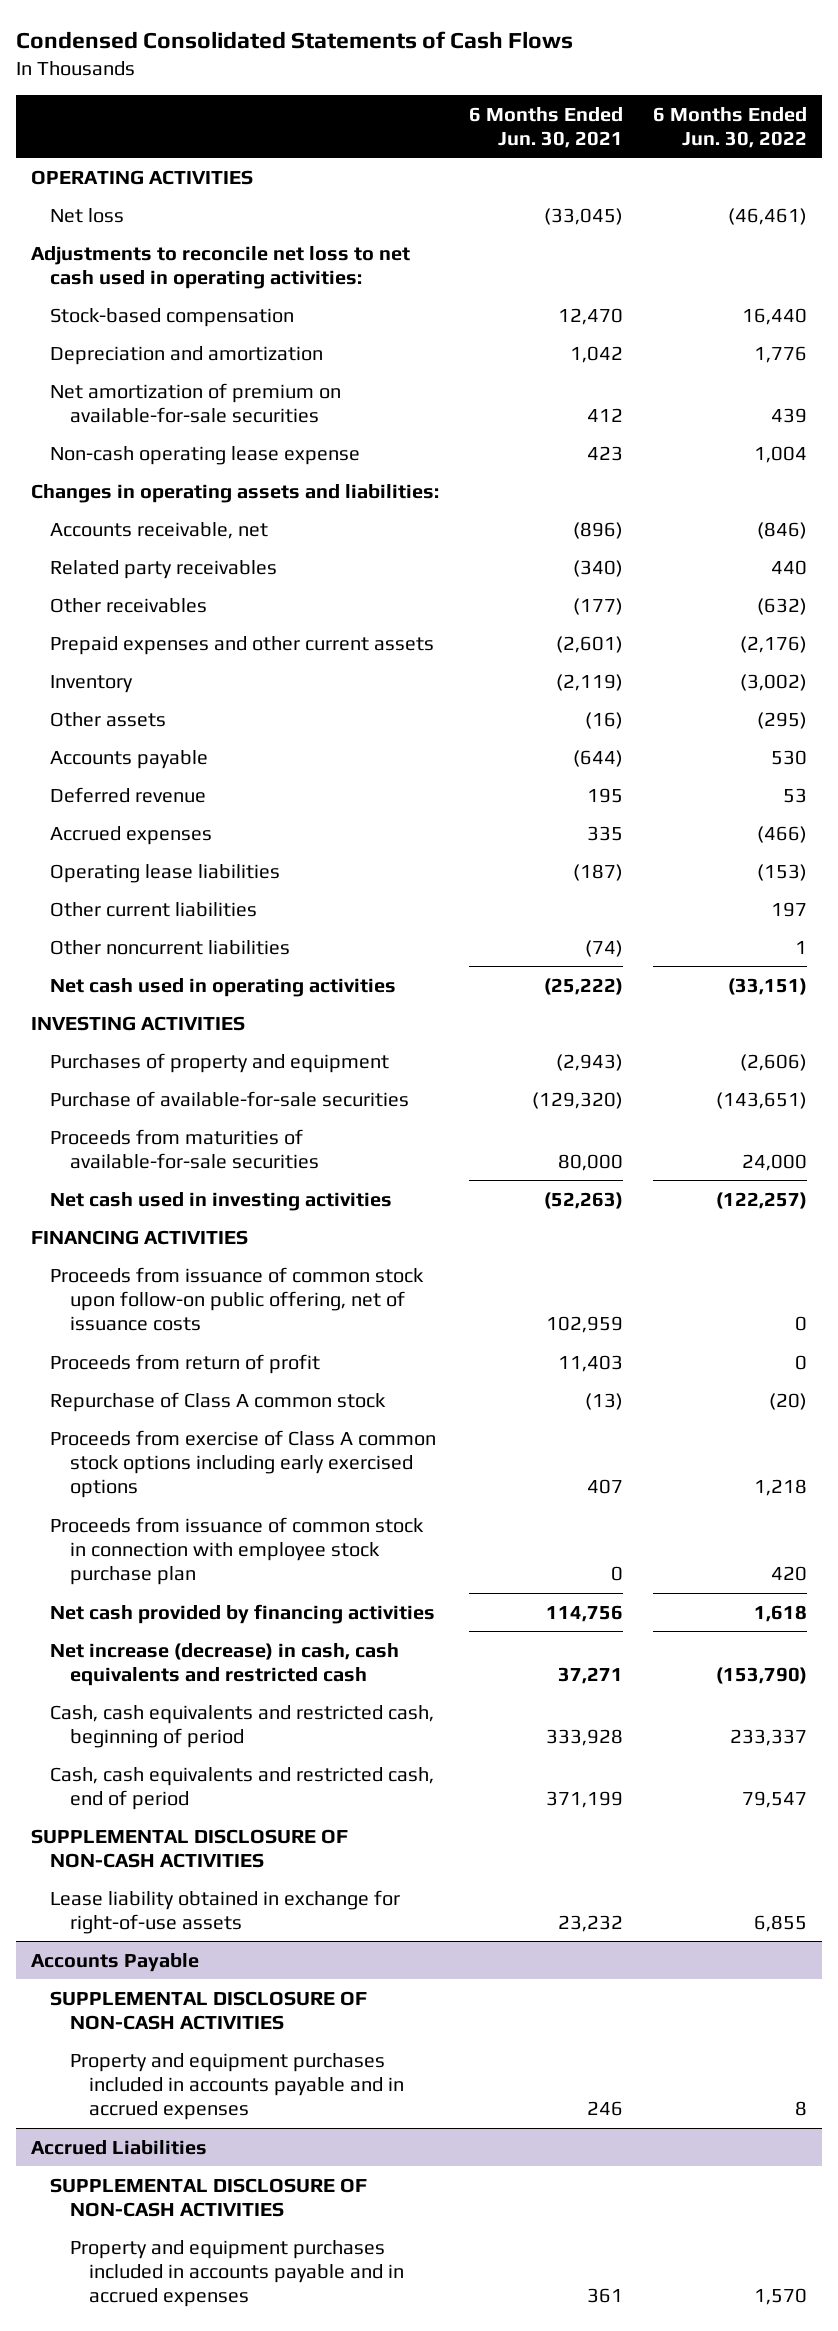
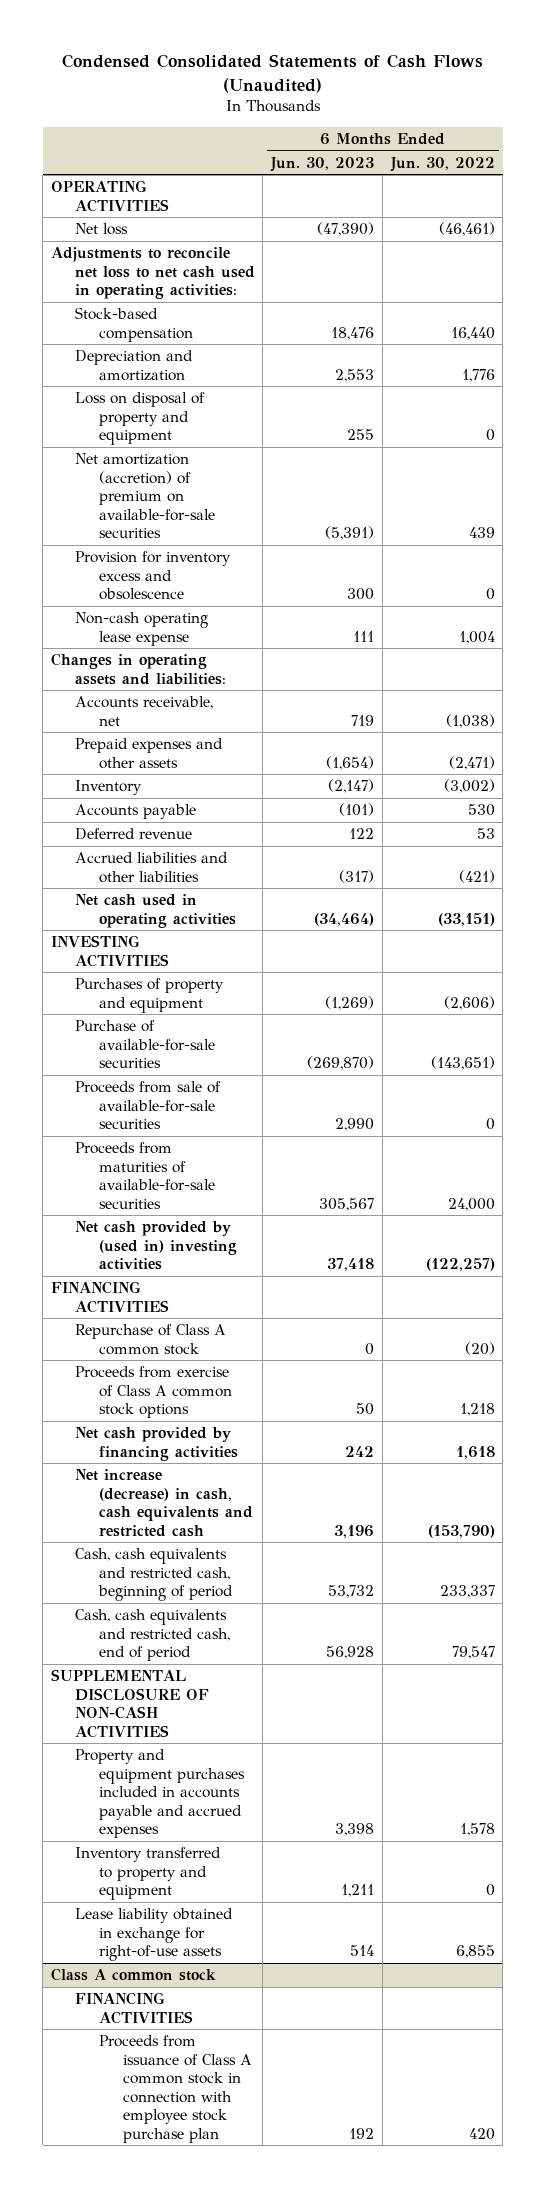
[16,30,574,49] Condensed Consolidated Statements of Cash Flows -> [61,53,483,93] Condensed Consolidated Statements of Cash Flows (Unaudited)
[469,106,624,148] 6 Months Ended Jun. 30, 2021 -> none
none -> [270,156,375,172] Jun. 30, 2023
none -> [74,392,205,446] Loss on disposal of property and equipment
[50,382,342,423] Net amortization of premium on available-for-sale securities -> [74,453,215,539] Net amortization (accretion) of premium on available-for-sale securities
none -> [74,551,231,601] Provision for inventory excess and obsolescence
[50,559,278,579] Related party receivables -> none
[50,597,208,613] Other receivables -> none
[757,521,808,539] (846) -> [445,713,495,728] (1,038)
[50,635,435,655] Prepaid expenses and other current assets -> [74,738,223,769] Prepaid expenses and other assets
[740,635,808,653] (2,176) -> [448,755,495,770] (2,471)
[50,711,167,727] Other assets -> none
[50,825,213,845] Accrued expenses -> none
[50,863,281,883] Operating lease liabilities -> none
[50,901,258,917] Other current liabilities -> none
[50,939,291,955] Other noncurrent liabilities -> none
none -> [74,852,228,883] Accrued liabilities and other liabilities
none -> [74,1081,221,1130] Proceeds from sale of available-for-sale securities
[50,1191,393,1211] Net cash used in investing activities -> [74,1221,237,1271] Net cash provided by (used in) investing activities
[50,1266,425,1332] Proceeds from issuance of common stock upon follow-on public offering, net of issuance costs -> none
[50,1353,321,1374] Proceeds from return of profit -> none
[50,1516,425,1586] Proceeds from issuance of common stock in connection with employee stock purchase plan -> none
[50,1429,437,1499] Proceeds from exercise of Class A common stock options including early exercised options -> [74,1366,232,1419] Proceeds from exercise of Class A common stock options
none -> [74,1749,245,1839] Property and equipment purchases included in accounts payable and accrued expenses
none -> [74,1847,221,1901] Inventory transferred to property and equipment
[31,1952,200,1972] Accounts Payable -> none
[50,1990,368,2030] SUPPLEMENTAL DISCLOSURE OF NON-CASH ACTIVITIES -> none
[69,2052,405,2121] Property and equipment purchases included in accounts payable and in accrued expenses -> none
[31,2139,208,2155] Accrued Liabilities -> none
[50,2177,368,2217] SUPPLEMENTAL DISCLOSURE OF NON-CASH ACTIVITIES -> none
[69,2239,405,2308] Property and equipment purchases included in accounts payable and in accrued expenses -> none
none -> [50,1968,216,1982] Class A common stock
none -> [74,1992,193,2024] FINANCING ACTIVITIES
none -> [98,2035,252,2143] Proceeds from issuance of Class A common stock in connection with employee stock purchase plan

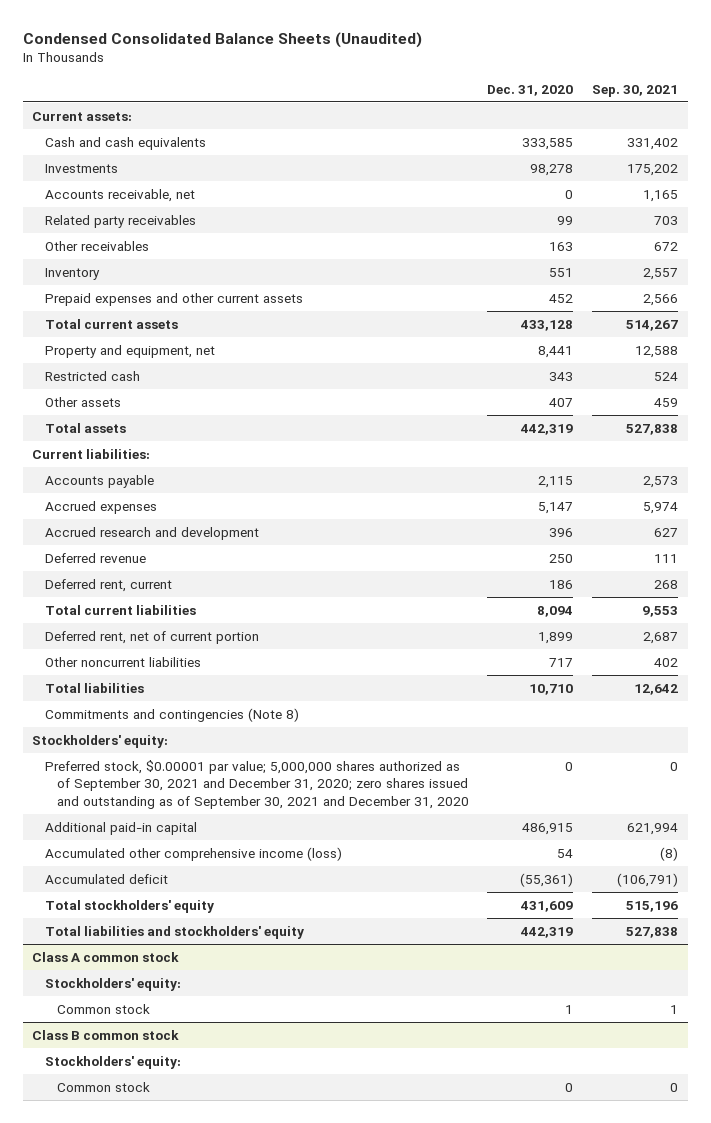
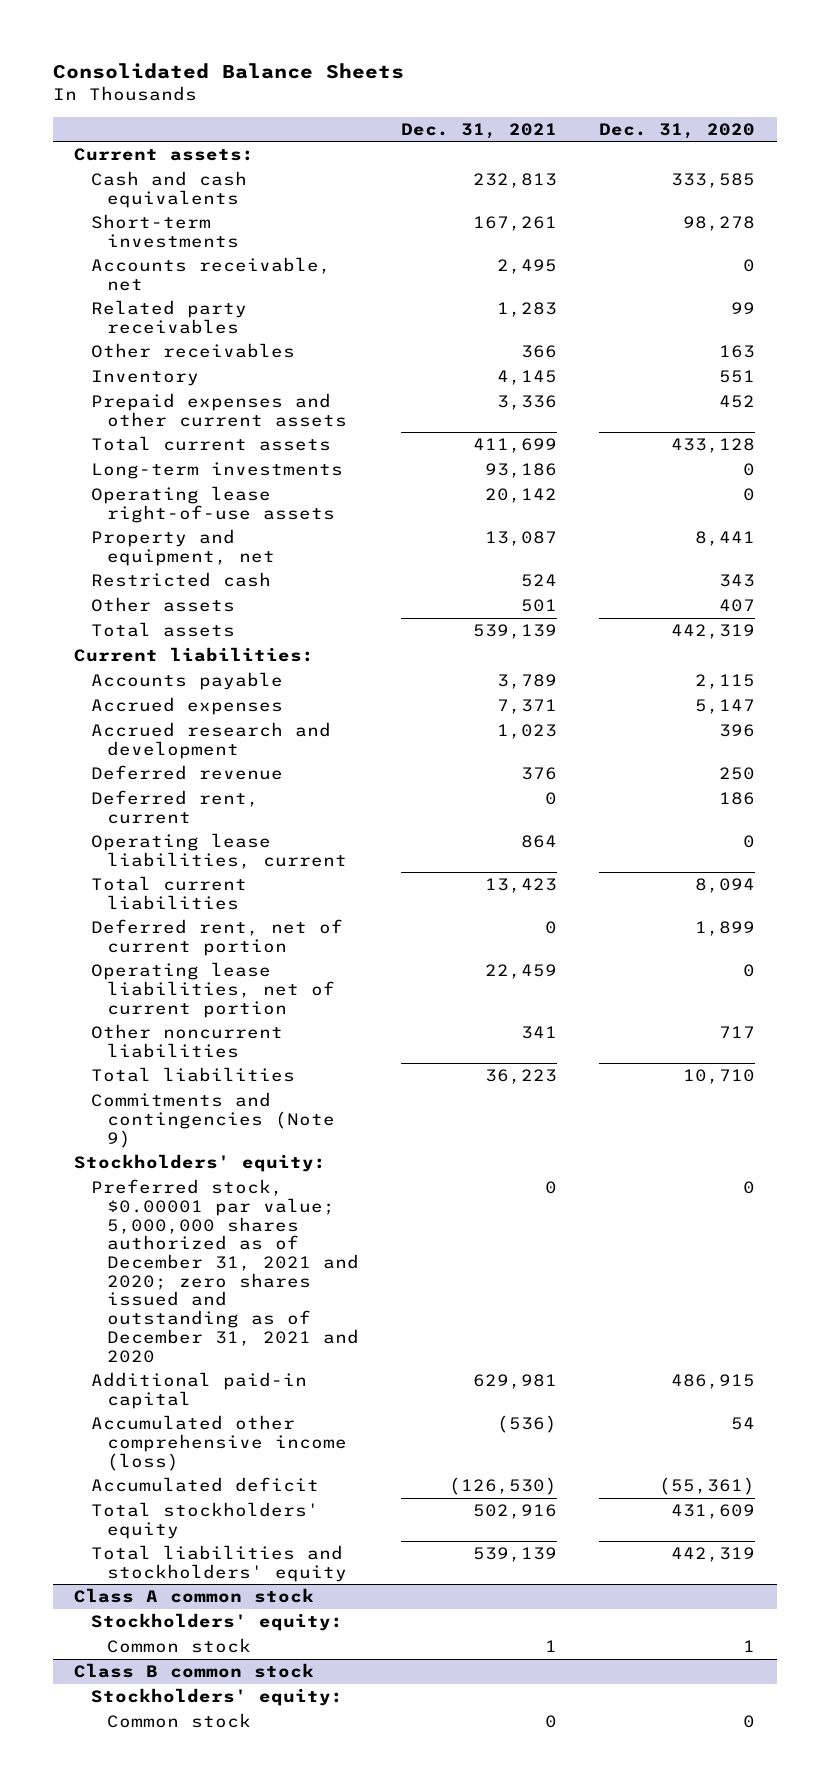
[23,32,423,49] Condensed Consolidated Balance Sheets (Unaudited) -> [53,63,405,80] Consolidated Balance Sheets
[592,84,679,97] Sep. 30, 2021 -> none
none -> [401,122,558,139] Dec. 31, 2021
[44,163,118,173] Investments -> [90,214,240,248] Short-term investments
none -> [90,462,343,480] Long-term investments
none -> [90,486,336,523] Operating lease right-of-use assets
none -> [90,833,348,869] Operating lease liabilities, current
none -> [90,962,336,1018] Operating lease liabilities, net of current portion
[44,707,299,722] Commitments and contingencies (Note 8) -> [90,1092,336,1148] Commitments and contingencies (Note 9)
[44,759,469,809] Preferred stock, $0.00001 par value; 5,000,000 shares authorized as of September 30, 2021 and December 31, 2020; zero shares issued and outstanding as of September 30, 2021 and December 31, 2020 -> [90,1179,360,1363] Preferred stock, $0.00001 par value; 5,000,000 shares authorized as of December 31, 2021 and 2020; zero shares issued and outstanding as of December 31, 2021 and 2020

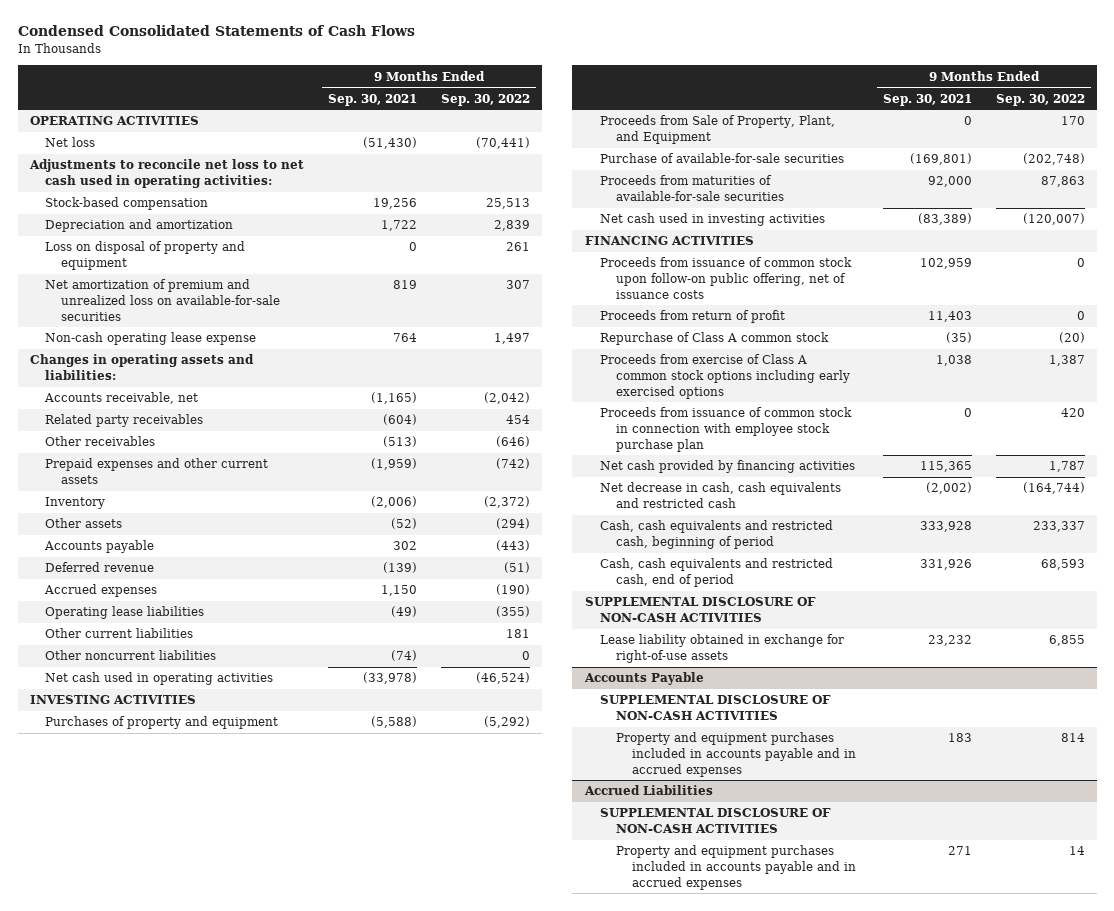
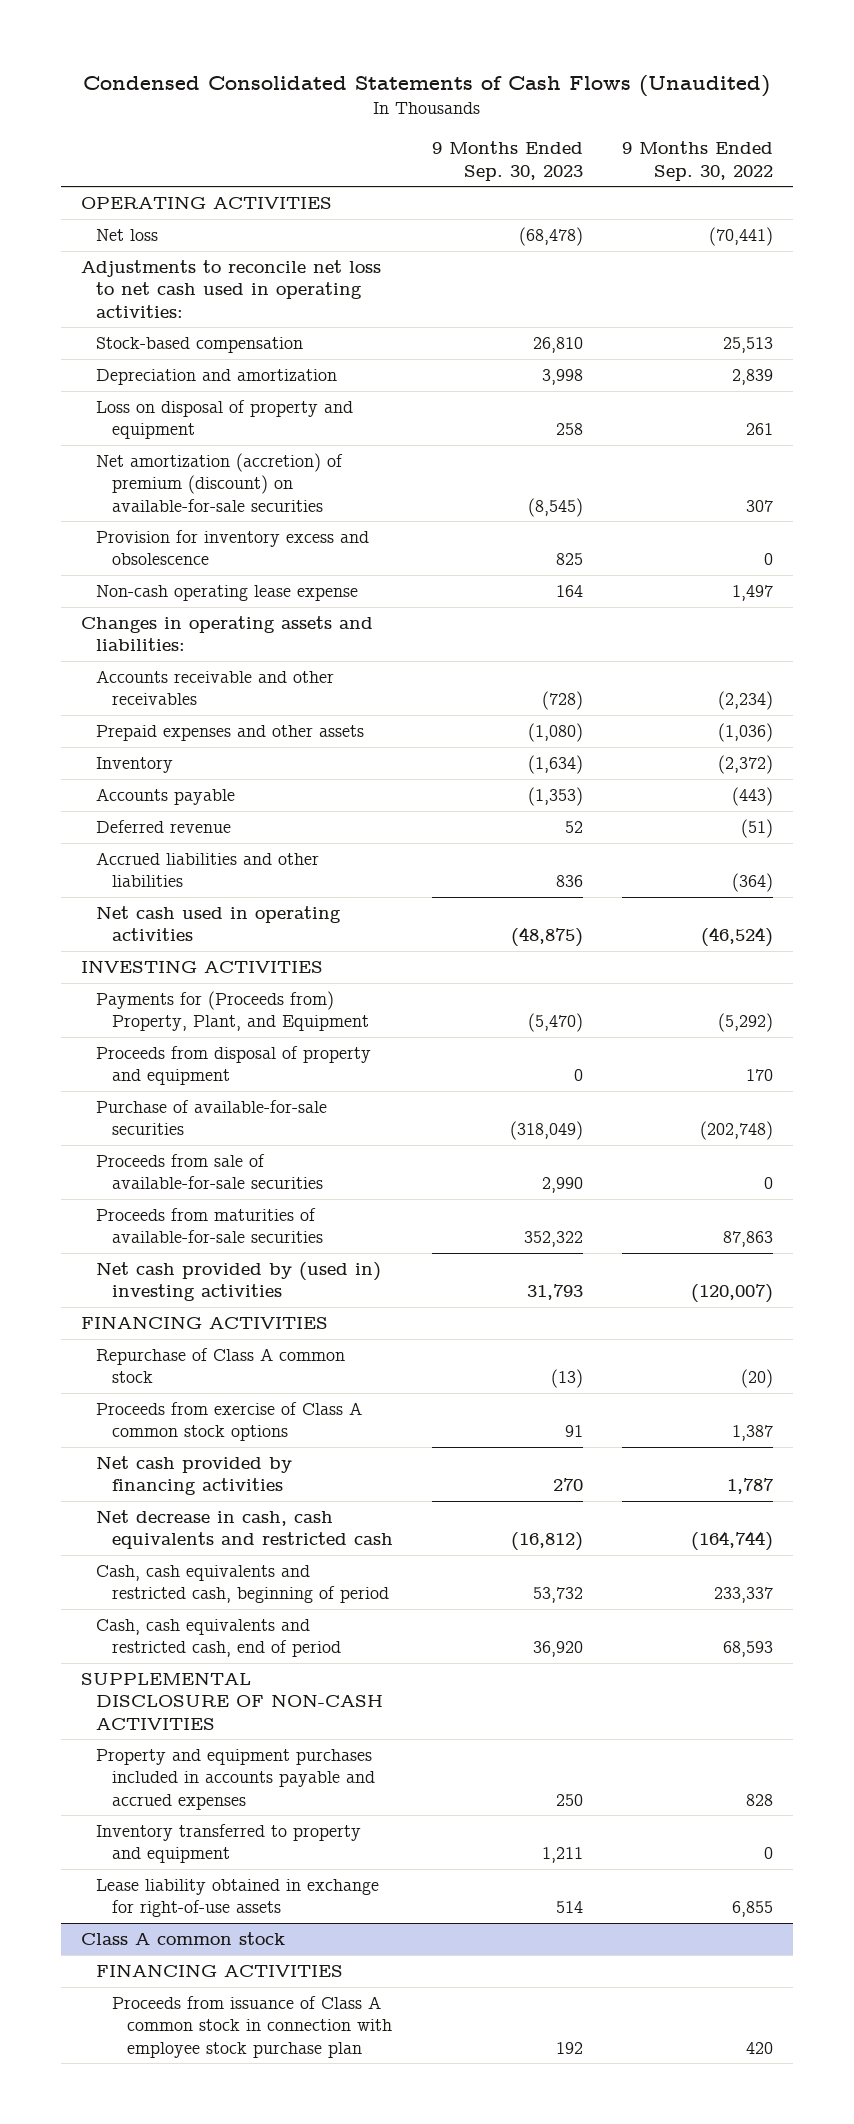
[17,25,415,37] Condensed Consolidated Statements of Cash Flows -> [83,74,771,97] Condensed Consolidated Statements of Cash Flows (Unaudited)
[327,93,417,106] Sep. 30, 2021 -> none
none -> [432,141,584,181] 9 Months Ended Sep. 30, 2023
[45,279,281,321] Net amortization of premium and unrealized loss on available-for-sale securities -> [96,453,344,512] Net amortization (accretion) of premium (discount) on available-for-sale securities
none -> [96,530,370,566] Provision for inventory excess and obsolescence
[45,414,204,428] Related party receivables -> none
[45,436,156,447] Other receivables -> none
[44,392,199,405] Accounts receivable, net -> [96,670,335,706] Accounts receivable and other receivables
[483,392,530,405] (2,042) -> [718,691,774,711] (2,234)
[45,458,269,485] Prepaid expenses and other current assets -> [96,725,365,742] Prepaid expenses and other assets
[495,458,530,470] (742) -> [718,723,774,743] (1,036)
[45,518,123,529] Other assets -> none
[44,584,158,598] Accrued expenses -> none
[45,606,205,620] Operating lease liabilities -> none
[45,628,194,639] Other current liabilities -> none
[45,650,217,661] Other noncurrent liabilities -> none
none -> [96,852,320,888] Accrued liabilities and other liabilities
[45,716,279,730] Purchases of property and equipment -> [96,991,369,1032] Payments for (Proceeds from) Property, Plant, and Equipment
[600,115,836,145] Proceeds from Sale of Property, Plant, and Equipment -> [96,1046,372,1086] Proceeds from disposal of property and equipment
none -> [96,1154,323,1190] Proceeds from sale of available-for-sale securities
[600,213,826,227] Net cash used in investing activities -> [96,1262,382,1302] Net cash provided by (used in) investing activities
[600,257,853,299] Proceeds from issuance of common stock upon follow-on public offering, net of issuance costs -> none
[600,310,786,324] Proceeds from return of profit -> none
[600,407,853,452] Proceeds from issuance of common stock in connection with employee stock purchase plan -> none
[600,354,850,399] Proceeds from exercise of Class A common stock options including early exercised options -> [96,1402,363,1442] Proceeds from exercise of Class A common stock options
none -> [96,1749,375,1810] Property and equipment purchases included in accounts payable and accrued expenses
none -> [96,1824,362,1864] Inventory transferred to property and equipment
[583,672,704,686] Accounts Payable -> none
[600,695,832,721] SUPPLEMENTAL DISCLOSURE OF NON-CASH ACTIVITIES -> none
[615,732,856,777] Property and equipment purchases included in accounts payable and in accrued expenses -> none
[583,785,713,796] Accrued Liabilities -> none
[600,808,832,834] SUPPLEMENTAL DISCLOSURE OF NON-CASH ACTIVITIES -> none
[615,845,856,890] Property and equipment purchases included in accounts payable and in accrued expenses -> none
none -> [80,1932,285,1946] Class A common stock
none -> [96,1964,344,1978] FINANCING ACTIVITIES
none -> [111,1996,393,2058] Proceeds from issuance of Class A common stock in connection with employee stock purchase plan

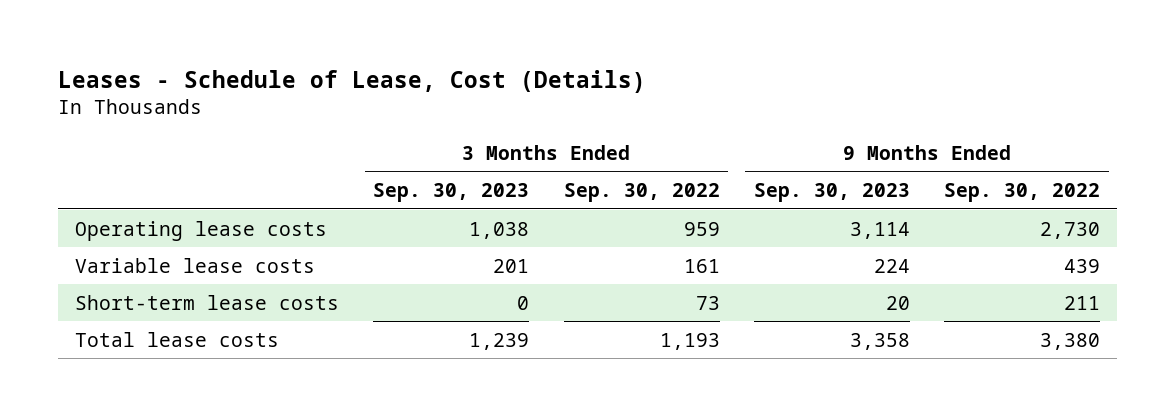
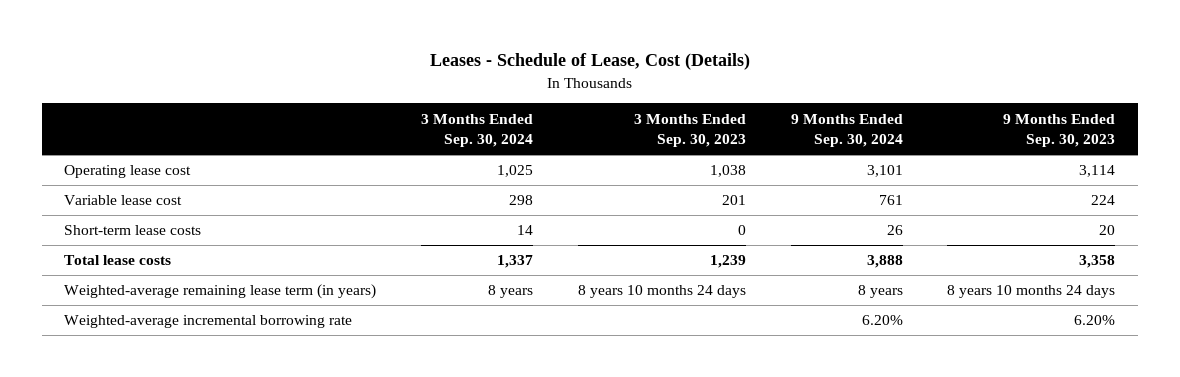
[563,182,720,202] Sep. 30, 2022 -> none
[944,182,1101,202] Sep. 30, 2022 -> none
none -> [421,113,534,148] 3 Months Ended Sep. 30, 2024
none -> [790,113,903,148] 9 Months Ended Sep. 30, 2024
[74,220,327,241] Operating lease costs -> [64,165,192,179] Operating lease cost
[74,257,315,273] Variable lease costs -> [64,195,183,206] Variable lease cost
none -> [64,284,377,300] Weighted-average remaining lease term (in years)
none -> [64,315,353,329] Weighted-average incremental borrowing rate

